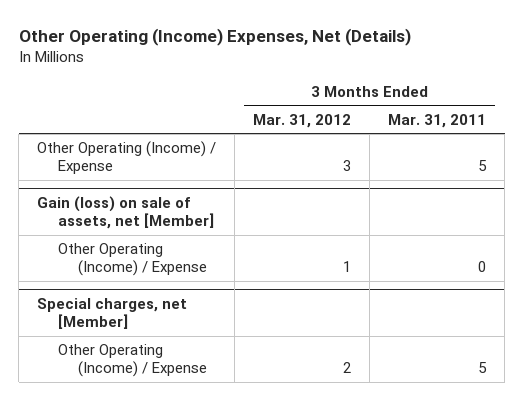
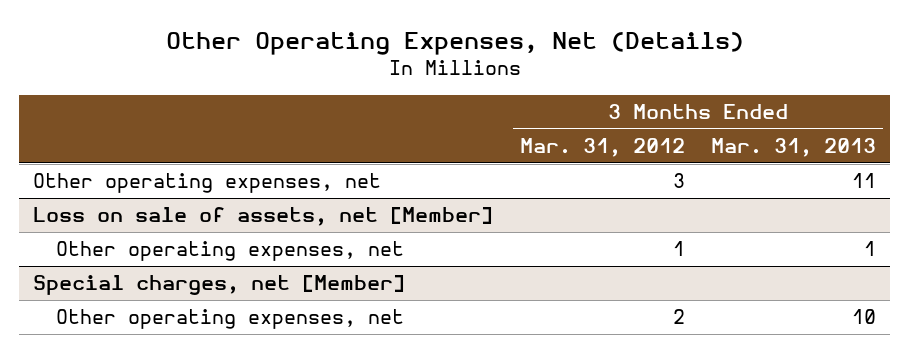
[18,28,411,47] Other Operating (Income) Expenses, Net (Details) -> [165,32,744,56] Other Operating Expenses, Net (Details)
[388,113,487,128] Mar. 31, 2011 -> none
none -> [711,138,877,158] Mar. 31, 2013
[37,141,217,175] Other Operating (Income) / Expense -> [32,173,381,194] Other operating expenses, net
[37,196,214,229] Gain (loss) on sale of assets, net [Member] -> [32,207,493,227] Loss on sale of assets, net [Member]
[57,243,207,277] Other Operating (Income) / Expense -> [55,241,404,262] Other operating expenses, net
[57,344,207,378] Other Operating (Income) / Expense -> [55,309,404,330] Other operating expenses, net

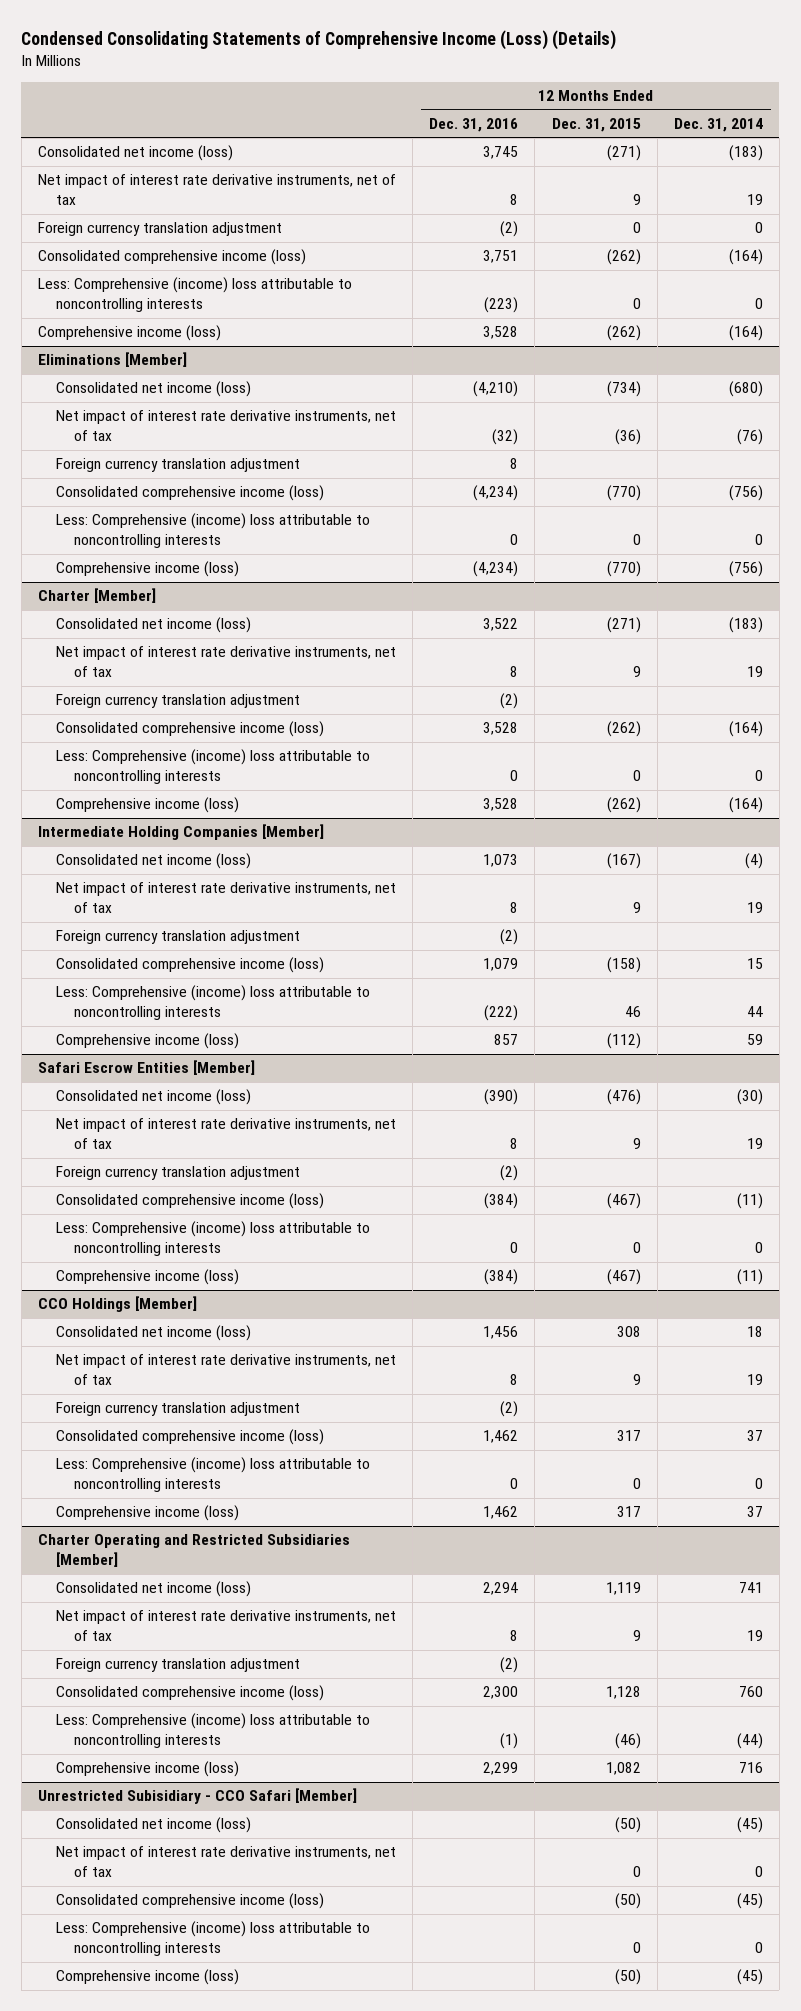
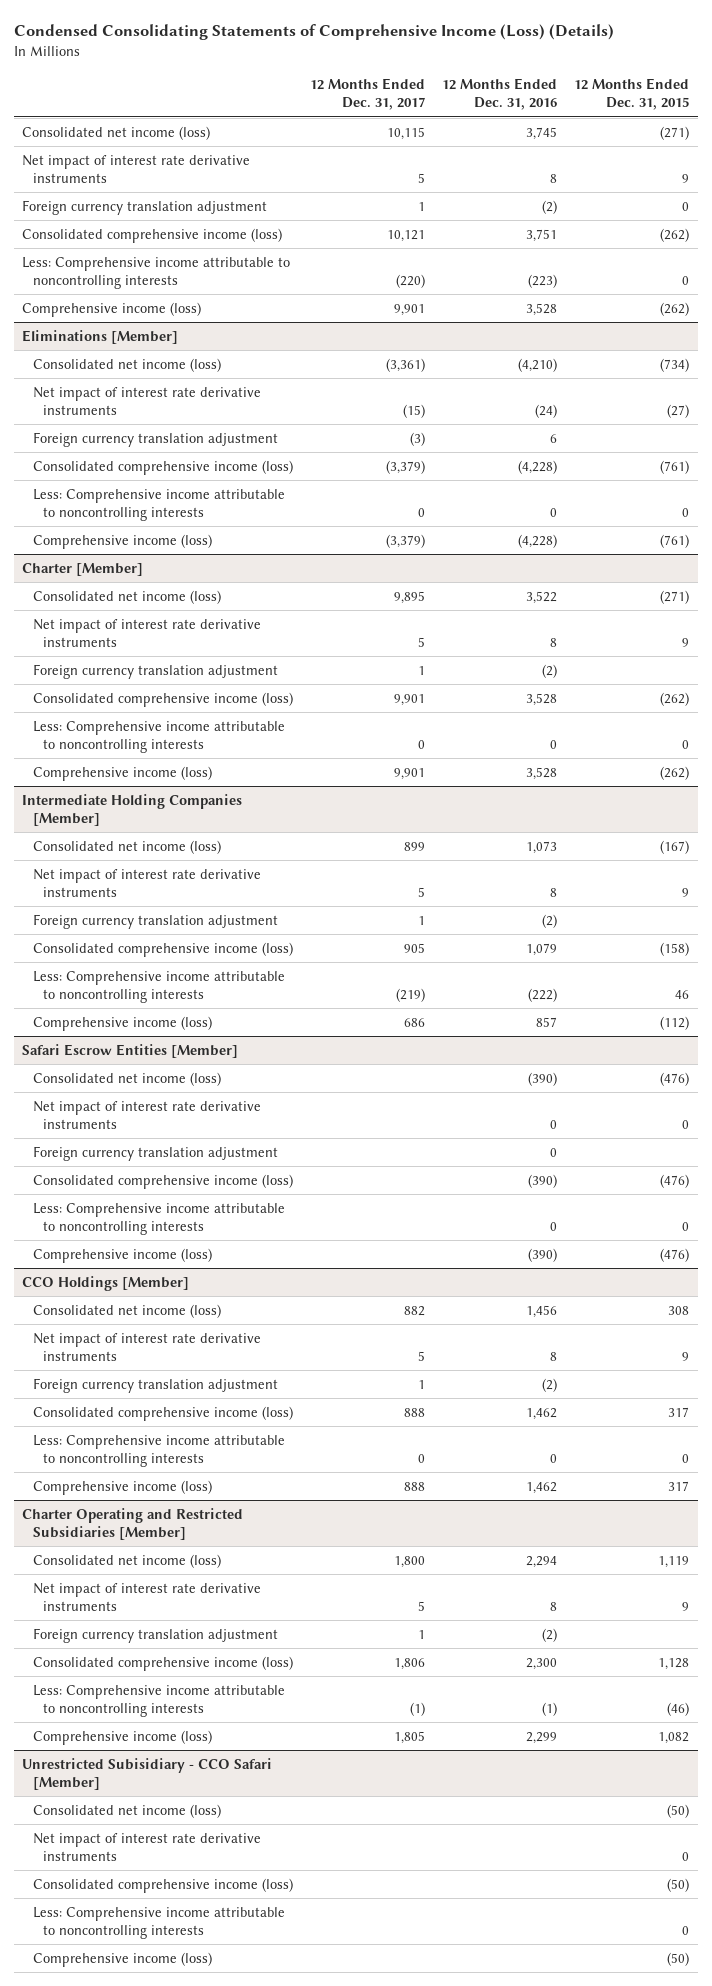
[673,117,763,132] Dec. 31, 2014 -> none
none -> [309,78,425,111] 12 Months Ended Dec. 31, 2017
[38,174,397,206] Net impact of interest rate derivative instruments, net of tax -> [22,154,251,184] Net impact of interest rate derivative instruments
[38,277,353,313] Less: Comprehensive (income) loss attributable to noncontrolling interests -> [22,256,291,290] Less: Comprehensive income attributable to noncontrolling interests
[56,410,397,442] Net impact of interest rate derivative instruments, net of tax -> [32,386,261,416] Net impact of interest rate derivative instruments
[492,429,519,446] (32) -> [535,404,558,419] (24)
[614,429,641,446] (36) -> [667,404,690,419] (27)
[510,458,519,470] 8 -> [550,433,558,443] 6
[473,485,519,502] (4,234) -> [518,459,558,474] (4,228)
[606,485,641,502] (770) -> [660,459,690,474] (761)
[56,513,371,549] Less: Comprehensive (income) loss attributable to noncontrolling interests -> [32,488,285,522] Less: Comprehensive income attributable to noncontrolling interests
[473,561,519,578] (4,234) -> [518,533,558,548] (4,228)
[606,561,641,578] (770) -> [660,533,690,548] (761)
[56,646,397,678] Net impact of interest rate derivative instruments, net of tax -> [32,618,261,648] Net impact of interest rate derivative instruments
[56,749,371,785] Less: Comprehensive (income) loss attributable to noncontrolling interests -> [32,720,285,754] Less: Comprehensive income attributable to noncontrolling interests
[56,882,397,914] Net impact of interest rate derivative instruments, net of tax -> [32,868,261,898] Net impact of interest rate derivative instruments
[56,985,371,1021] Less: Comprehensive (income) loss attributable to noncontrolling interests -> [32,970,285,1004] Less: Comprehensive income attributable to noncontrolling interests
[56,1118,397,1150] Net impact of interest rate derivative instruments, net of tax -> [32,1100,261,1130] Net impact of interest rate derivative instruments
[510,1138,519,1150] 8 -> [550,1120,558,1130] 0
[632,1138,641,1150] 9 -> [682,1120,690,1130] 0
[500,1165,519,1182] (2) -> [550,1147,558,1157] 0
[484,1193,519,1210] (384) -> [528,1173,558,1188] (390)
[606,1193,641,1210] (467) -> [660,1173,690,1188] (476)
[56,1221,371,1257] Less: Comprehensive (income) loss attributable to noncontrolling interests -> [32,1202,285,1236] Less: Comprehensive income attributable to noncontrolling interests
[484,1269,519,1286] (384) -> [528,1247,558,1262] (390)
[606,1269,641,1286] (467) -> [660,1247,690,1262] (476)
[56,1354,397,1386] Net impact of interest rate derivative instruments, net of tax -> [32,1332,261,1362] Net impact of interest rate derivative instruments
[56,1457,371,1493] Less: Comprehensive (income) loss attributable to noncontrolling interests -> [32,1434,285,1468] Less: Comprehensive income attributable to noncontrolling interests
[56,1610,397,1642] Net impact of interest rate derivative instruments, net of tax -> [32,1582,261,1612] Net impact of interest rate derivative instruments
[56,1713,371,1749] Less: Comprehensive (income) loss attributable to noncontrolling interests -> [32,1684,285,1718] Less: Comprehensive income attributable to noncontrolling interests
[56,1846,397,1878] Net impact of interest rate derivative instruments, net of tax -> [32,1832,261,1862] Net impact of interest rate derivative instruments
[56,1921,371,1957] Less: Comprehensive (income) loss attributable to noncontrolling interests -> [32,1906,285,1940] Less: Comprehensive income attributable to noncontrolling interests

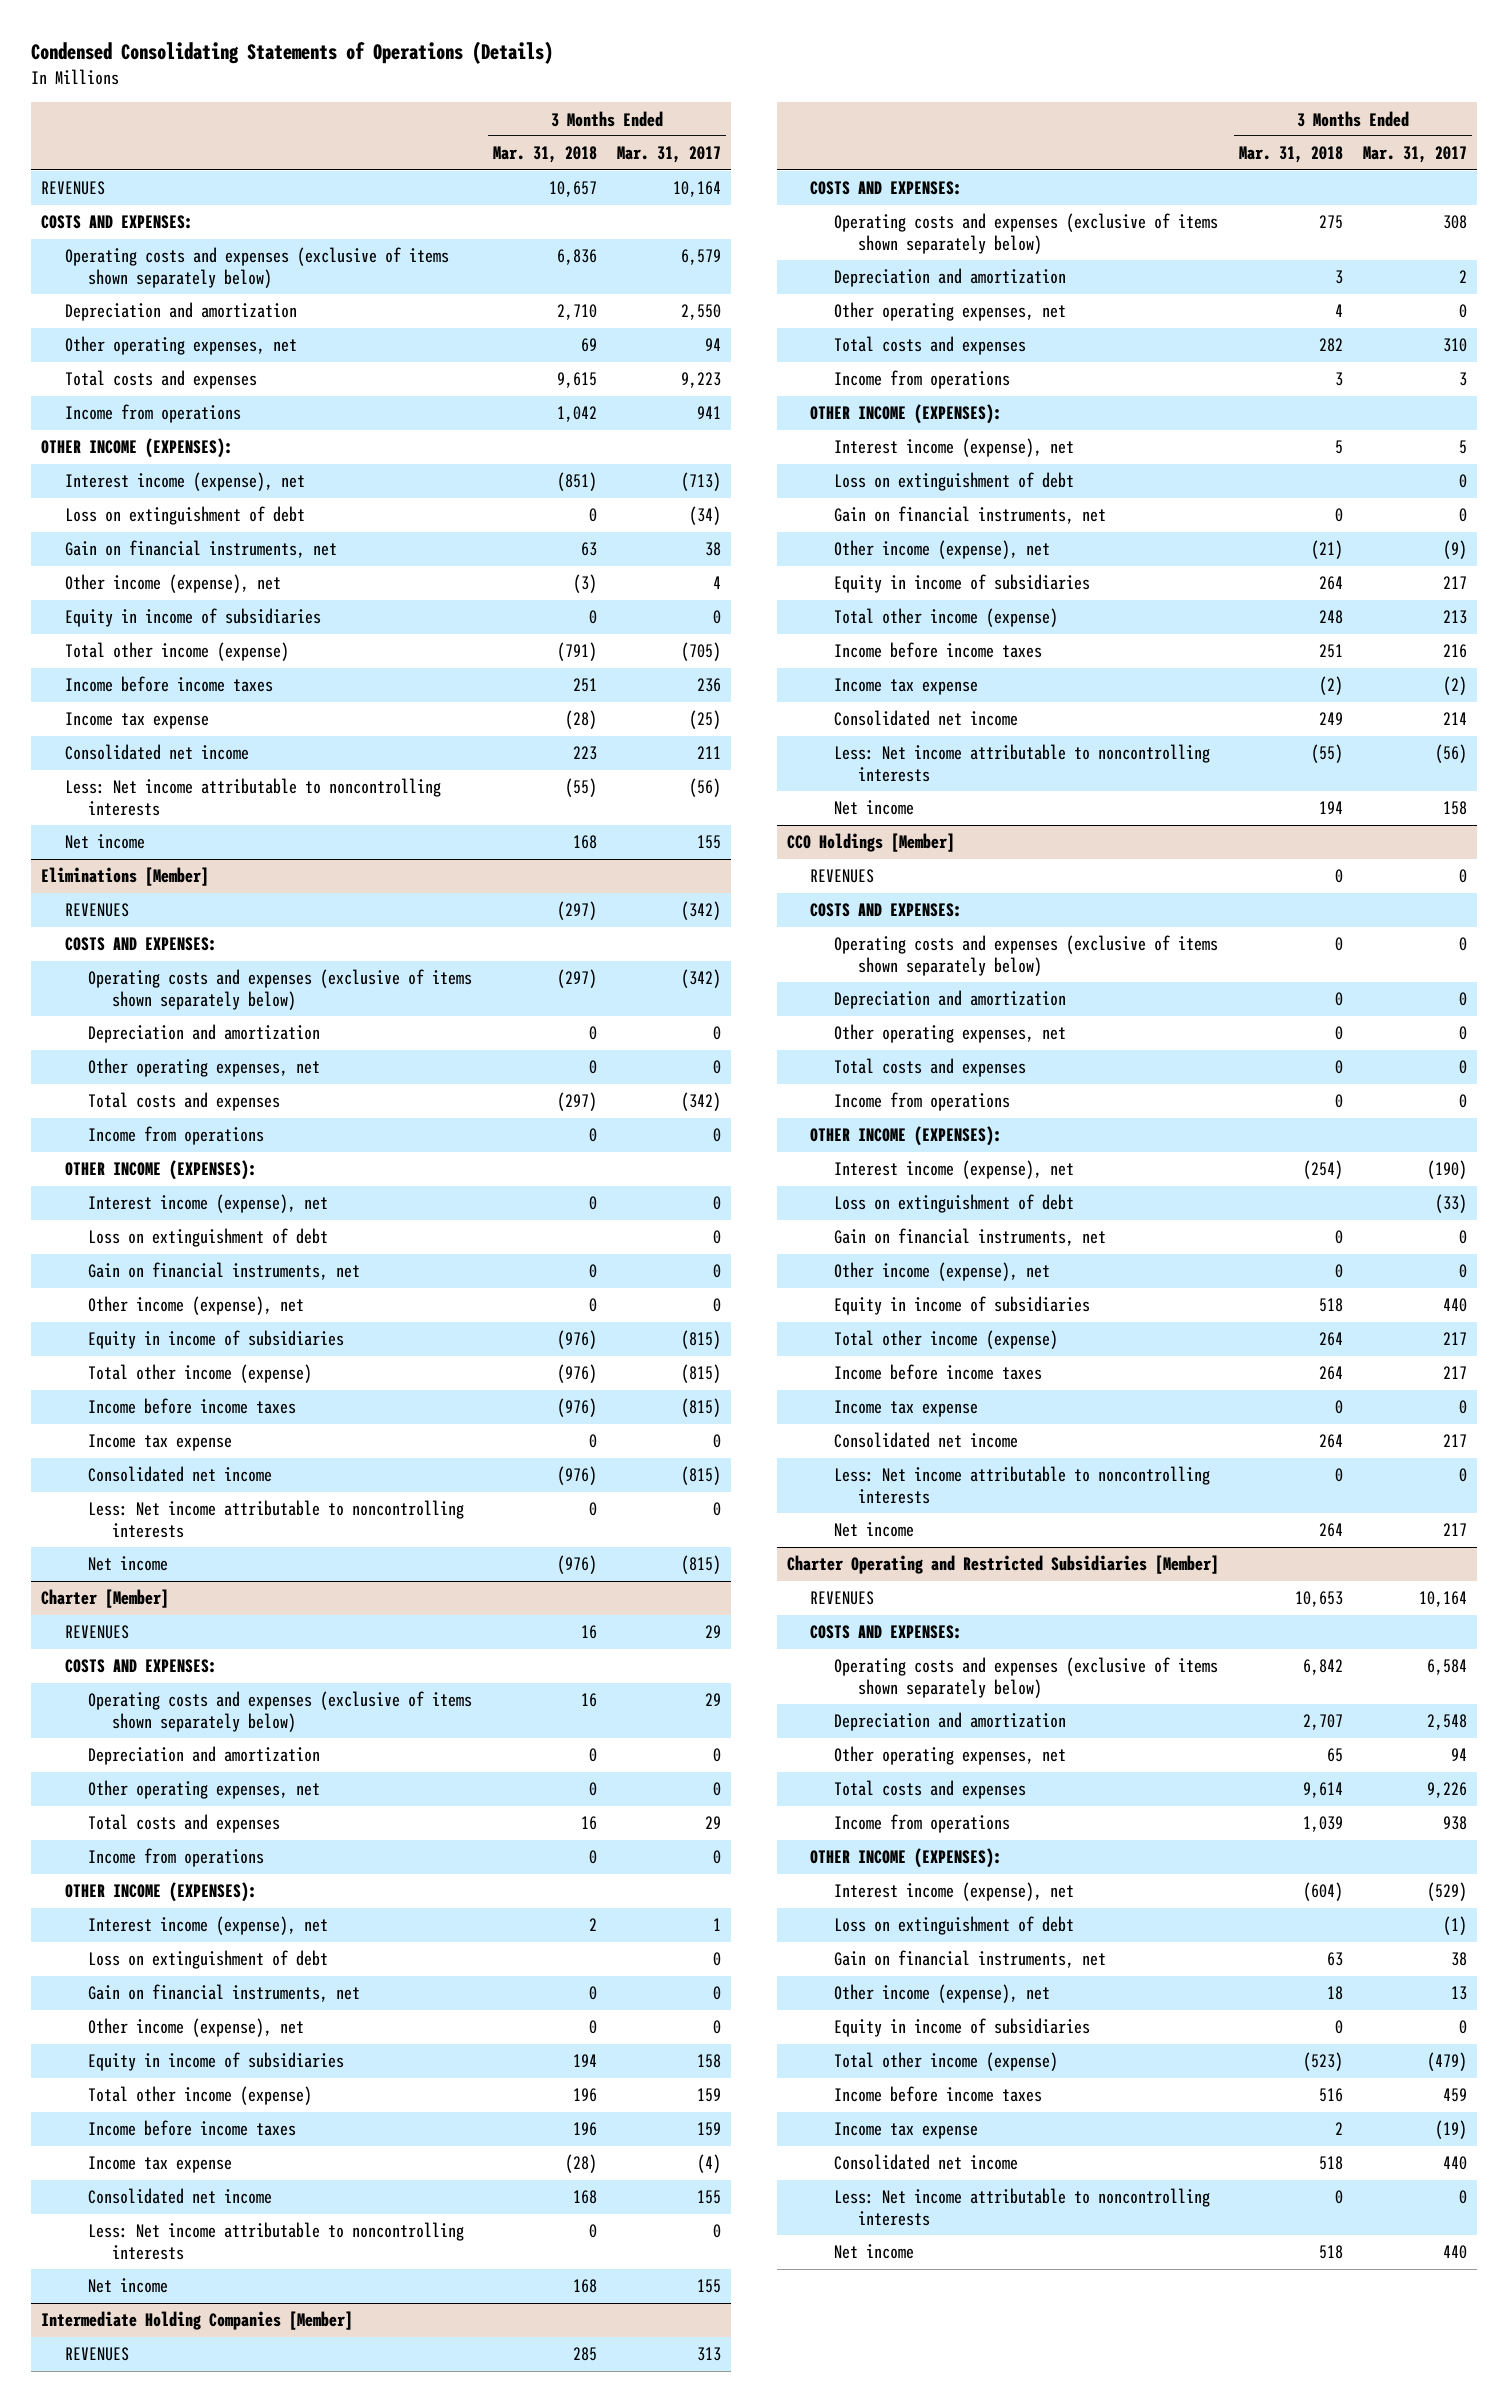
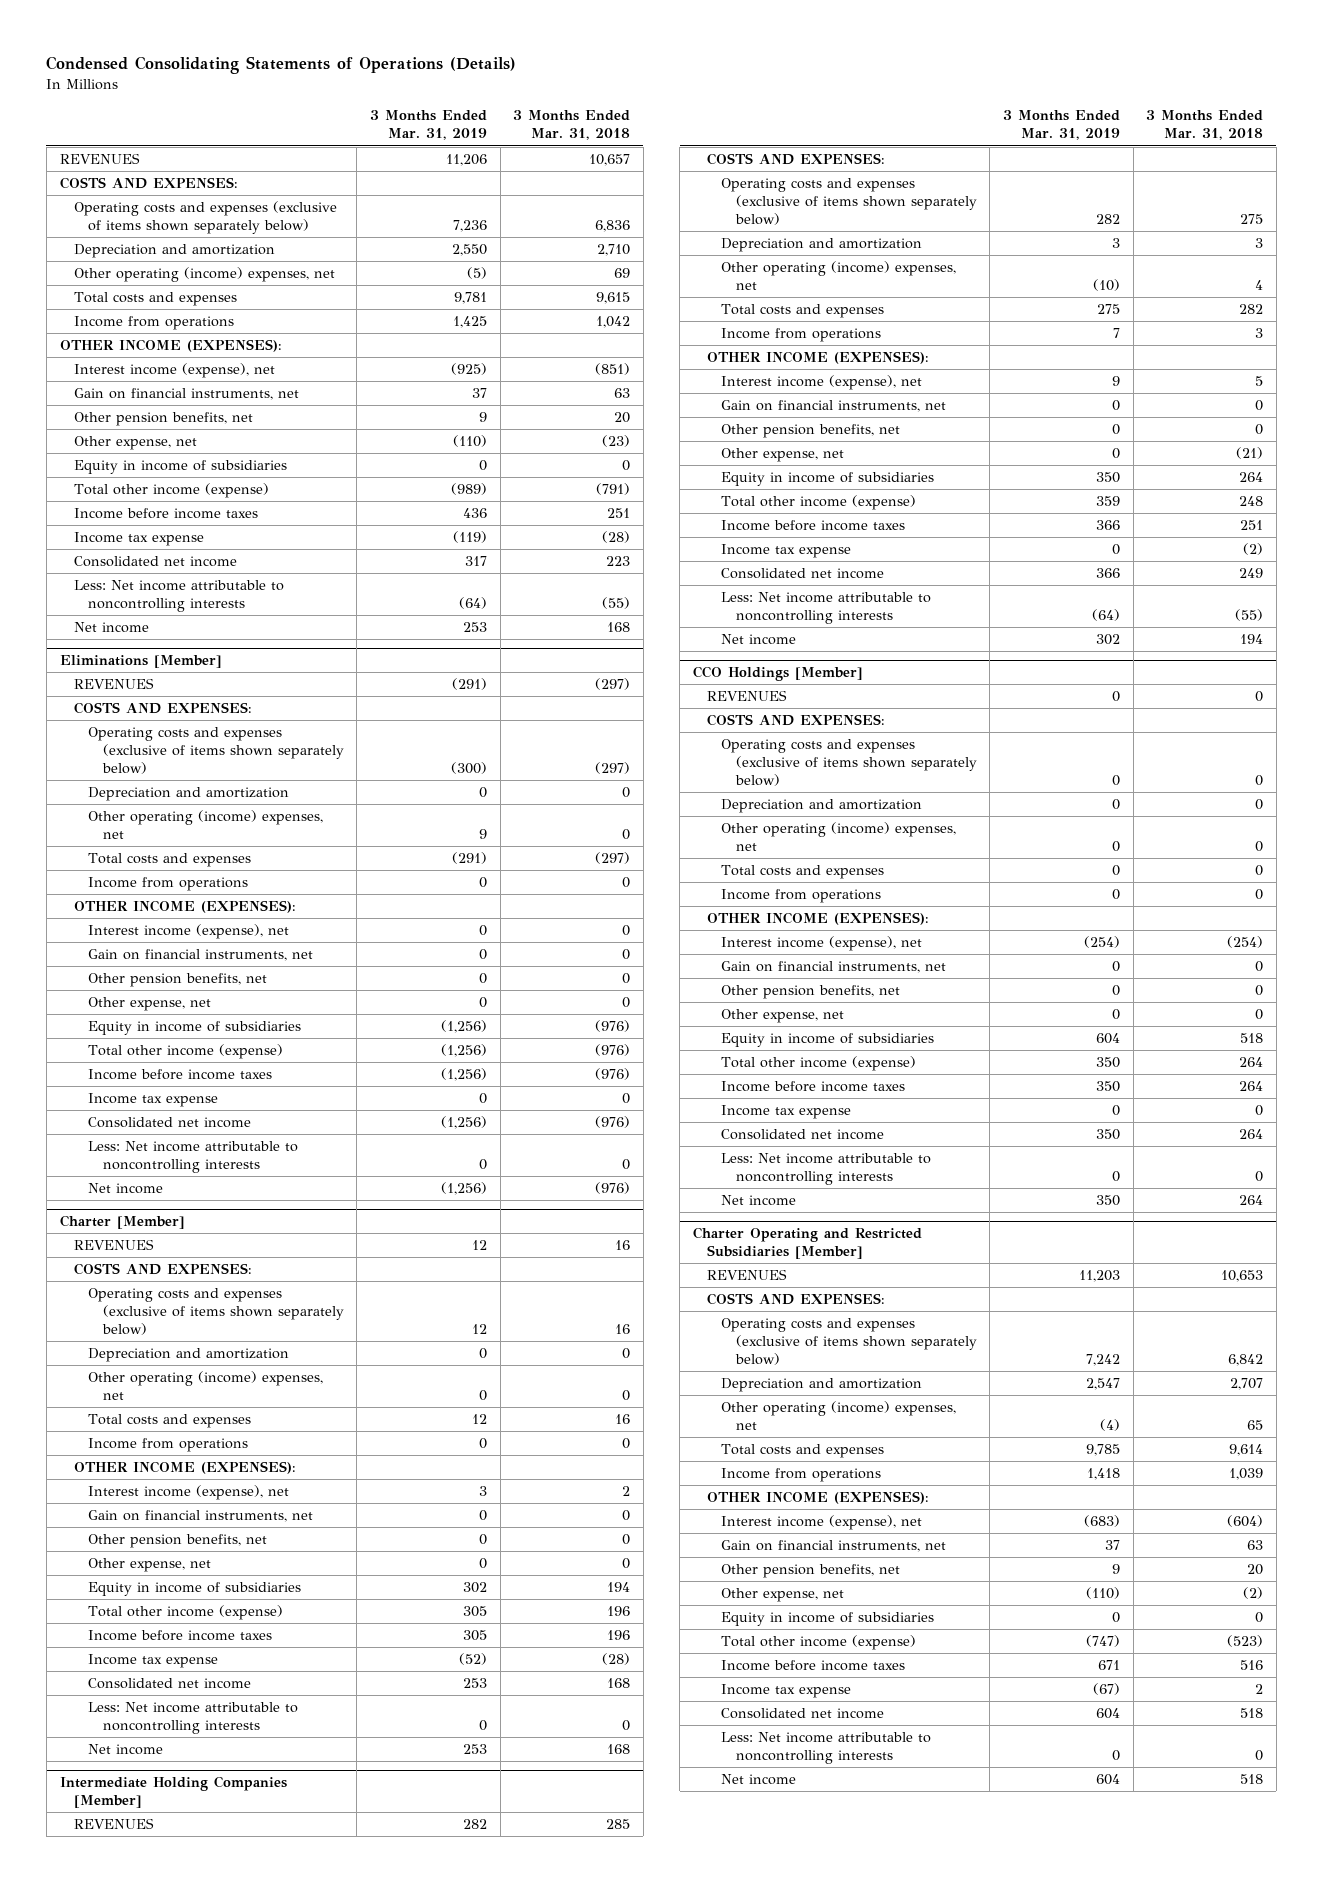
[617,146,722,164] Mar. 31, 2017 -> none
none -> [369,110,487,141] 3 Months Ended Mar. 31, 2019
[64,336,297,356] Other operating expenses, net -> [73,267,335,283] Other operating (income) expenses, net
[64,506,305,526] Loss on extinguishment of debt -> none
none -> [73,412,253,427] Other pension benefits, net
[64,574,281,594] Other income (expense), net -> [73,436,197,451] Other expense, net
[573,574,598,594] (3) -> [602,435,631,448] (23)
[88,1058,321,1078] Other operating expenses, net -> [88,810,324,840] Other operating (income) expenses, net
[88,1228,329,1248] Loss on extinguishment of debt -> none
none -> [88,973,268,988] Other pension benefits, net
[88,1296,305,1316] Other income (expense), net -> [88,997,212,1012] Other expense, net
[88,1780,321,1800] Other operating expenses, net -> [88,1371,324,1401] Other operating (income) expenses, net
[88,1950,329,1970] Loss on extinguishment of debt -> none
none -> [88,1534,268,1549] Other pension benefits, net
[88,2018,305,2038] Other income (expense), net -> [88,1558,212,1573] Other expense, net
[834,302,1067,322] Other operating expenses, net -> [721,261,957,291] Other operating (income) expenses, net
[834,472,1075,492] Loss on extinguishment of debt -> none
none -> [721,424,901,439] Other pension benefits, net
[834,540,1051,560] Other income (expense), net -> [721,448,845,463] Other expense, net
[834,1024,1067,1044] Other operating expenses, net -> [721,822,957,852] Other operating (income) expenses, net
[834,1194,1075,1214] Loss on extinguishment of debt -> none
none -> [721,985,901,1000] Other pension benefits, net
[834,1262,1051,1282] Other income (expense), net -> [721,1009,845,1024] Other expense, net
[834,1746,1067,1766] Other operating expenses, net -> [721,1401,957,1431] Other operating (income) expenses, net
[834,1916,1075,1936] Loss on extinguishment of debt -> none
none -> [721,1564,901,1579] Other pension benefits, net
[834,1984,1051,2004] Other income (expense), net -> [721,1588,845,1603] Other expense, net
[1326,1986,1343,2001] 18 -> [1243,1587,1264,1600] (2)

